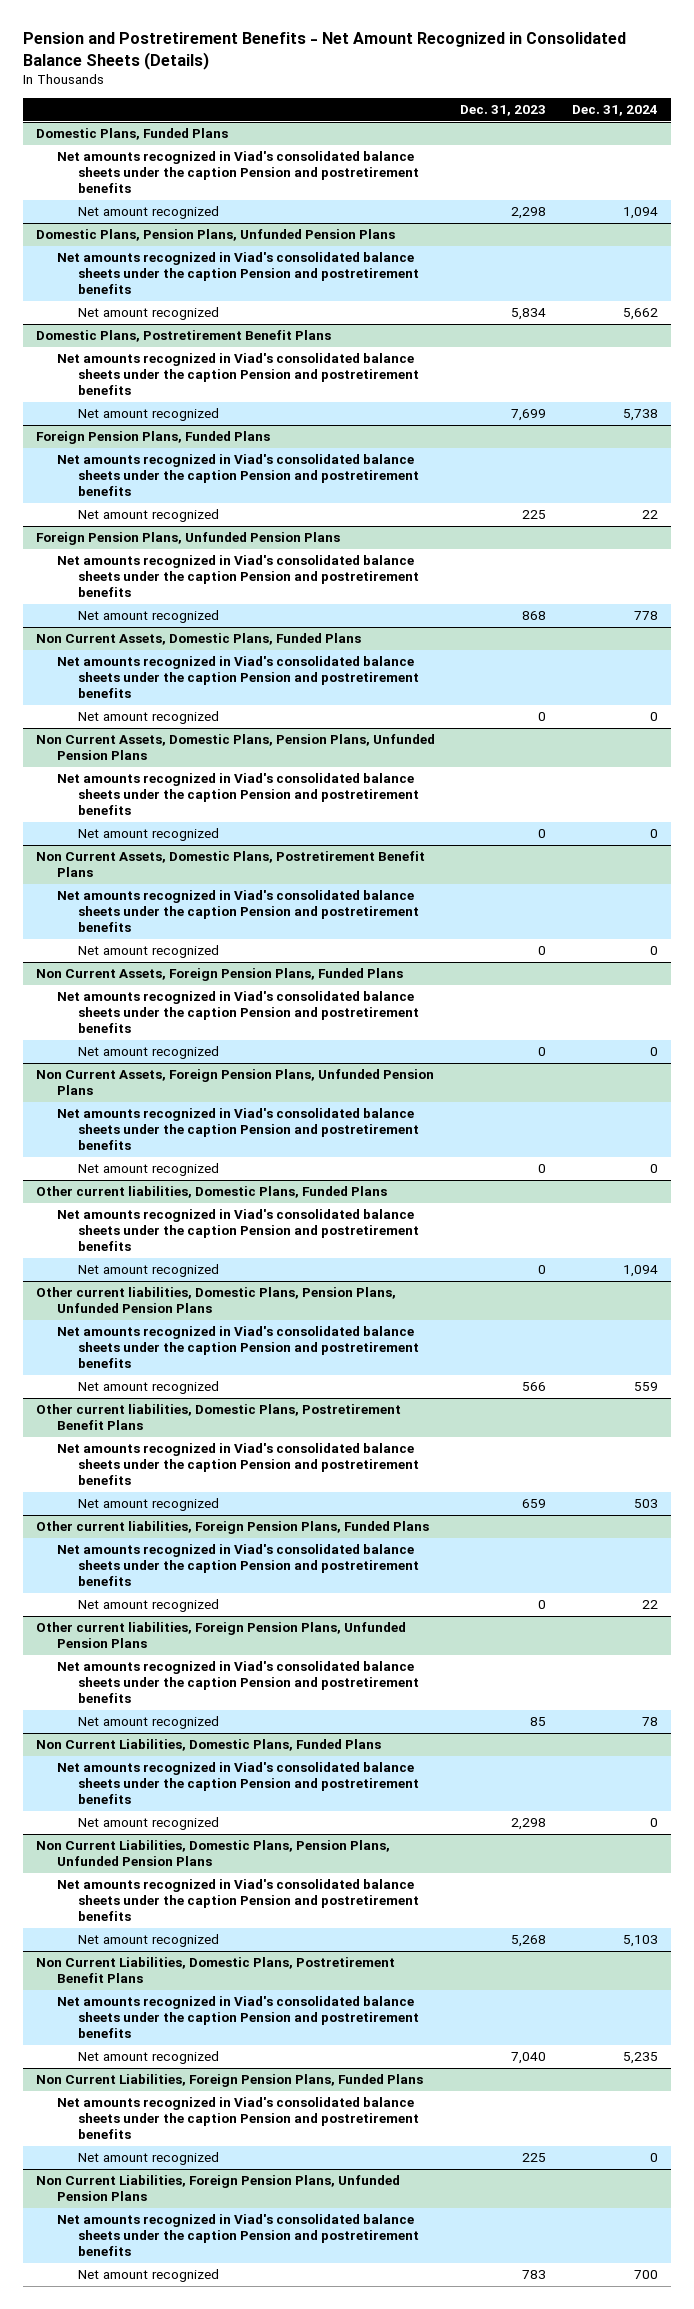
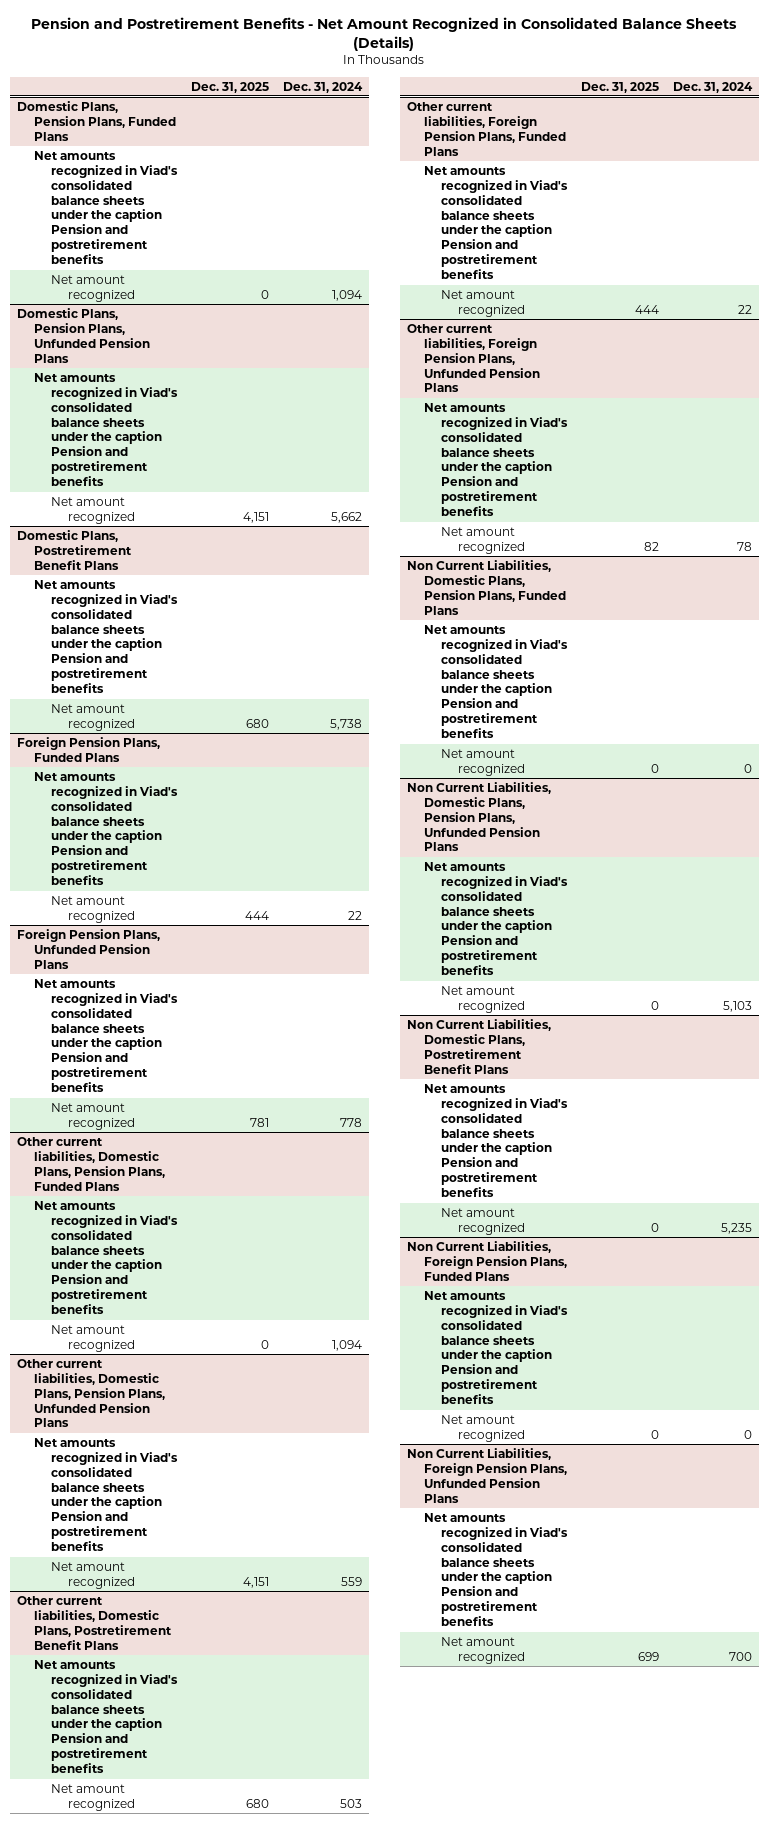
[460,105,547,117] Dec. 31, 2023 -> none
none -> [191,81,270,93] Dec. 31, 2025
[35,128,228,141] Domestic Plans, Funded Plans -> [17,100,177,141] Domestic Plans, Pension Plans, Funded Plans
[35,633,361,646] Non Current Assets, Domestic Plans, Funded Plans -> none
[56,656,420,699] Net amounts recognized in Viad's consolidated balance sheets under the caption Pension and postretirement benefits -> none
[78,711,220,725] Net amount recognized -> none
[35,734,435,761] Non Current Assets, Domestic Plans, Pension Plans, Unfunded Pension Plans -> none
[56,773,420,816] Net amounts recognized in Viad's consolidated balance sheets under the caption Pension and postretirement benefits -> none
[78,828,220,842] Net amount recognized -> none
[35,851,425,878] Non Current Assets, Domestic Plans, Postretirement Benefit Plans -> none
[56,890,420,933] Net amounts recognized in Viad's consolidated balance sheets under the caption Pension and postretirement benefits -> none
[78,945,220,959] Net amount recognized -> none
[35,968,403,982] Non Current Assets, Foreign Pension Plans, Funded Plans -> none
[56,991,420,1034] Net amounts recognized in Viad's consolidated balance sheets under the caption Pension and postretirement benefits -> none
[78,1046,220,1060] Net amount recognized -> none
[35,1069,434,1096] Non Current Assets, Foreign Pension Plans, Unfunded Pension Plans -> none
[56,1108,420,1151] Net amounts recognized in Viad's consolidated balance sheets under the caption Pension and postretirement benefits -> none
[78,1163,220,1177] Net amount recognized -> none
[35,1186,387,1199] Other current liabilities, Domestic Plans, Funded Plans -> [17,1136,166,1191] Other current liabilities, Domestic Plans, Pension Plans, Funded Plans
[35,1739,381,1752] Non Current Liabilities, Domestic Plans, Funded Plans -> [406,559,566,615] Non Current Liabilities, Domestic Plans, Pension Plans, Funded Plans

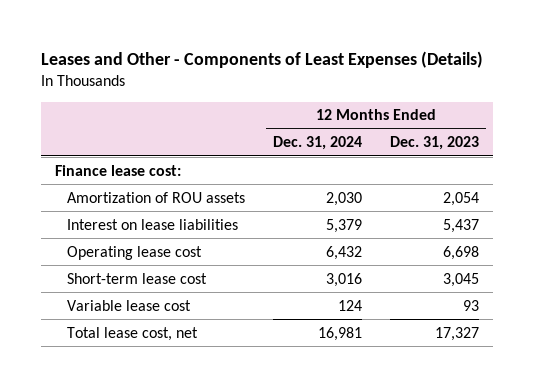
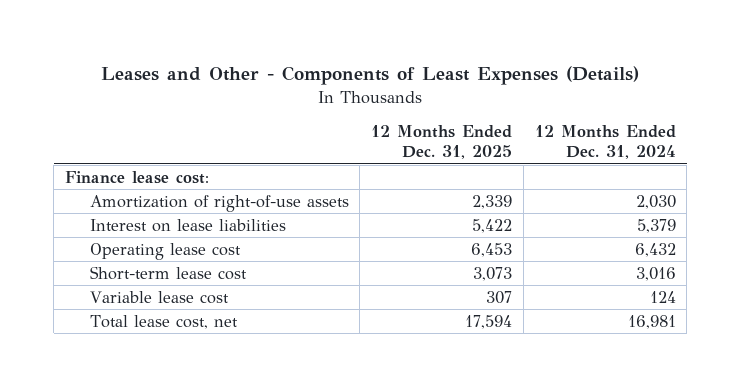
[390,136,480,151] Dec. 31, 2023 -> none
none -> [371,125,513,160] 12 Months Ended Dec. 31, 2025
[67,191,246,203] Amortization of ROU assets -> [89,194,349,212] Amortization of right-of-use assets

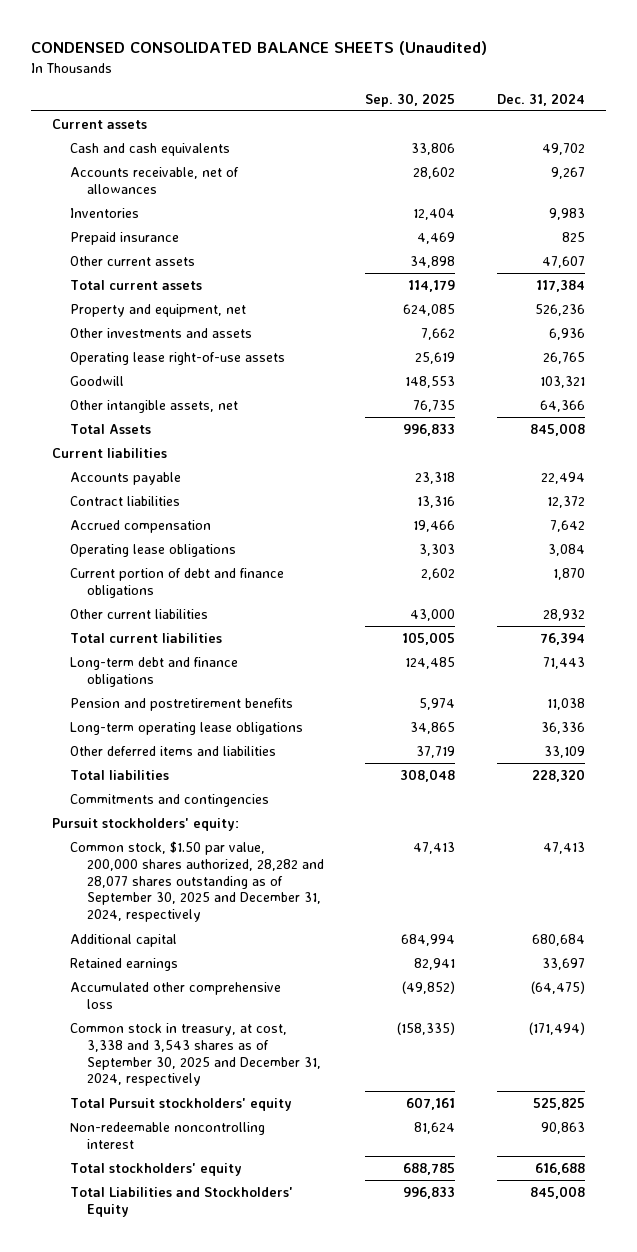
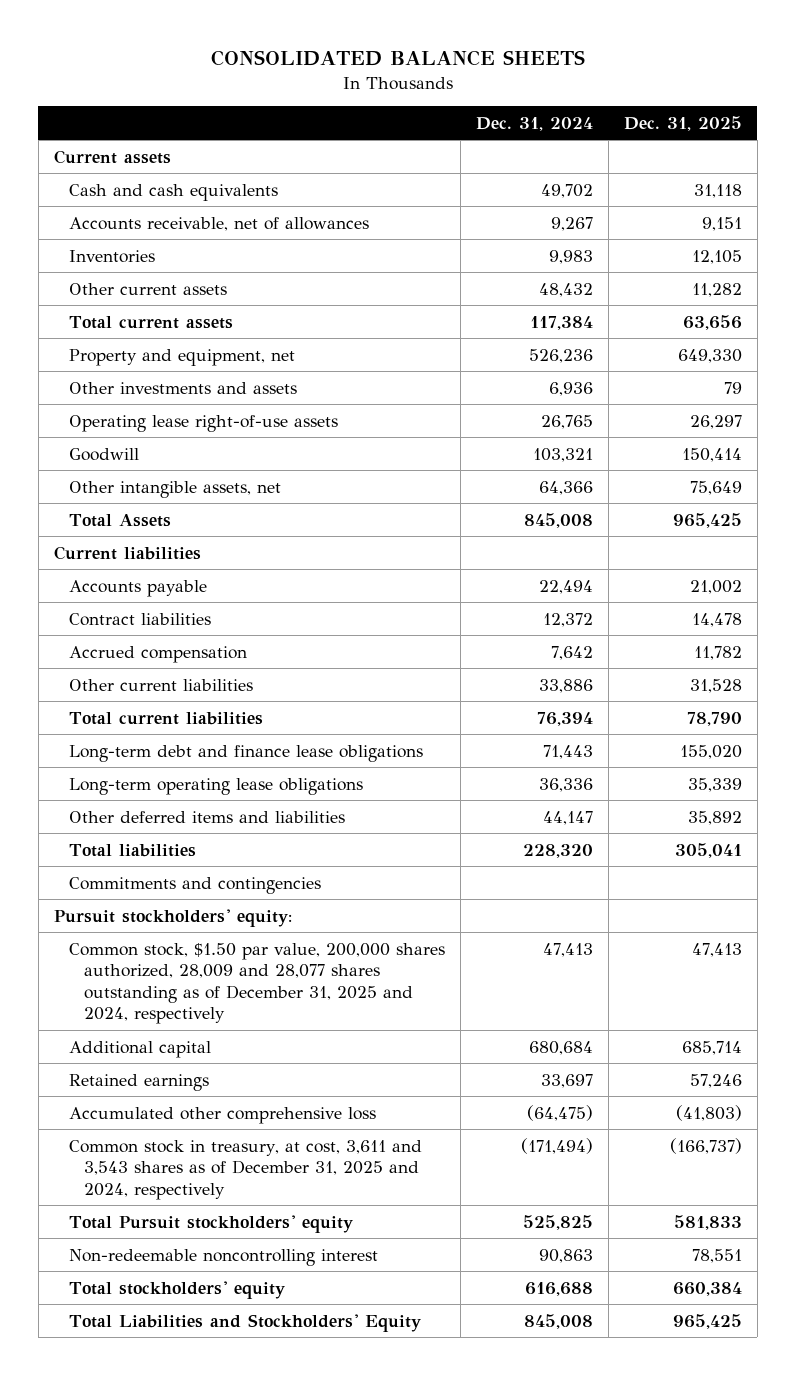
[31,41,488,56] CONDENSED CONSOLIDATED BALANCE SHEETS (Unaudited) -> [210,50,585,67] CONSOLIDATED BALANCE SHEETS
[365,92,456,107] Sep. 30, 2025 -> none
none -> [623,115,742,131] Dec. 31, 2025
[69,231,179,245] Prepaid insurance -> none
[541,255,585,268] 47,607 -> [538,282,593,297] 48,432
[69,543,236,557] Operating lease obligations -> none
[69,567,284,598] Current portion of debt and finance obligations -> none
[542,608,585,621] 28,932 -> [538,678,593,693] 33,886
[69,697,293,711] Pension and postretirement benefits -> none
[69,656,238,687] Long-term debt and finance obligations -> [68,744,423,762] Long-term debt and finance lease obligations
[543,745,585,758] 33,109 -> [542,810,593,825] 44,147
[69,840,325,923] Common stock, $1.50 par value, 200,000 shares authorized, 28,282 and 28,077 shares outstanding as of September 30, 2025 and December 31, 2024, respectively -> [68,942,445,1025] Common stock, $1.50 par value, 200,000 shares authorized, 28,009 and 28,077 shares outstanding as of December 31, 2025 and 2024, respectively
[69,1022,322,1087] Common stock in treasury, at cost, 3,338 and 3,543 shares as of September 30, 2025 and December 31, 2024, respectively -> [68,1139,422,1200] Common stock in treasury, at cost, 3,611 and 3,543 shares as of December 31, 2025 and 2024, respectively

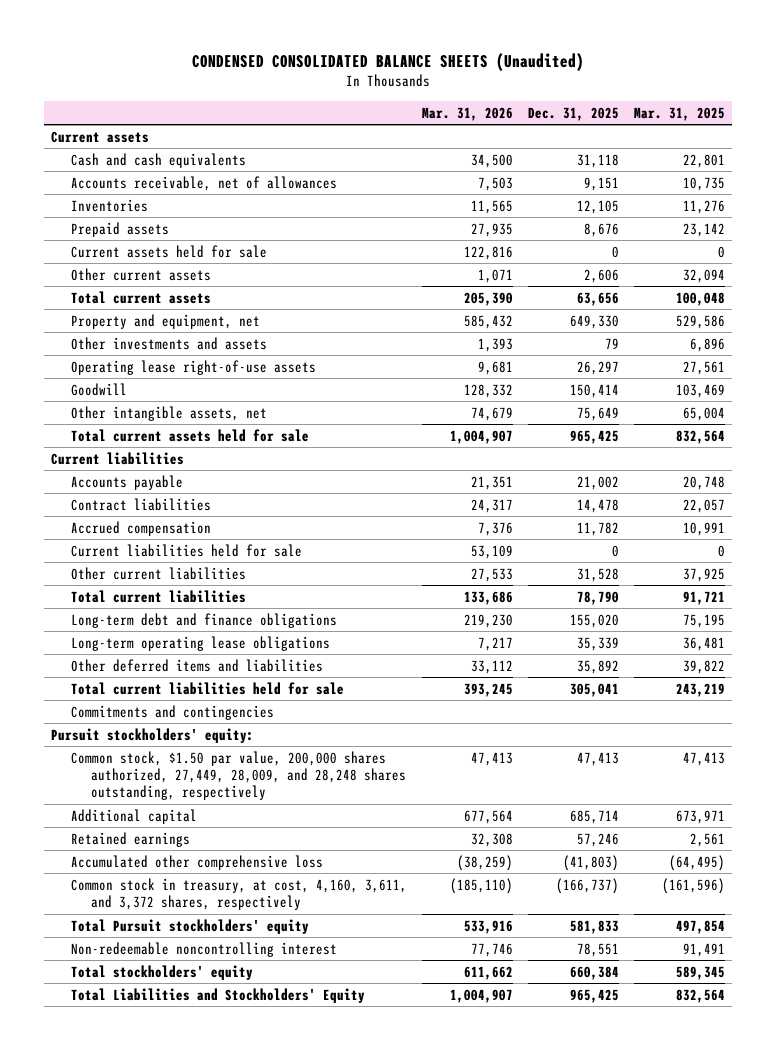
[210,50,585,67] CONSOLIDATED BALANCE SHEETS -> [192,52,585,71] CONDENSED CONSOLIDATED BALANCE SHEETS (Unaudited)
[475,116,593,131] Dec. 31, 2024 -> none
none -> [421,106,513,121] Mar. 31, 2026
none -> [633,106,725,121] Mar. 31, 2025
none -> [71,221,170,237] Prepaid assets
none -> [71,244,268,258] Current assets held for sale
[691,282,742,297] 11,282 -> [583,268,619,283] 2,606
[68,513,171,527] Total Assets -> [71,428,310,442] Total current assets held for sale
none -> [71,543,303,557] Current liabilities held for sale
[68,744,423,762] Long-term debt and finance lease obligations -> [71,612,338,628] Long-term debt and finance obligations
[68,843,196,857] Total liabilities -> [71,681,345,695] Total current liabilities held for sale
[68,942,445,1025] Common stock, $1.50 par value, 200,000 shares authorized, 28,009 and 28,077 shares outstanding as of December 31, 2025 and 2024, respectively -> [71,750,406,801] Common stock, $1.50 par value, 200,000 shares authorized, 27,449, 28,009, and 28,248 shares outstanding, respectively
[68,1139,422,1200] Common stock in treasury, at cost, 3,611 and 3,543 shares as of December 31, 2025 and 2024, respectively -> [71,877,408,911] Common stock in treasury, at cost, 4,160, 3,611, and 3,372 shares, respectively

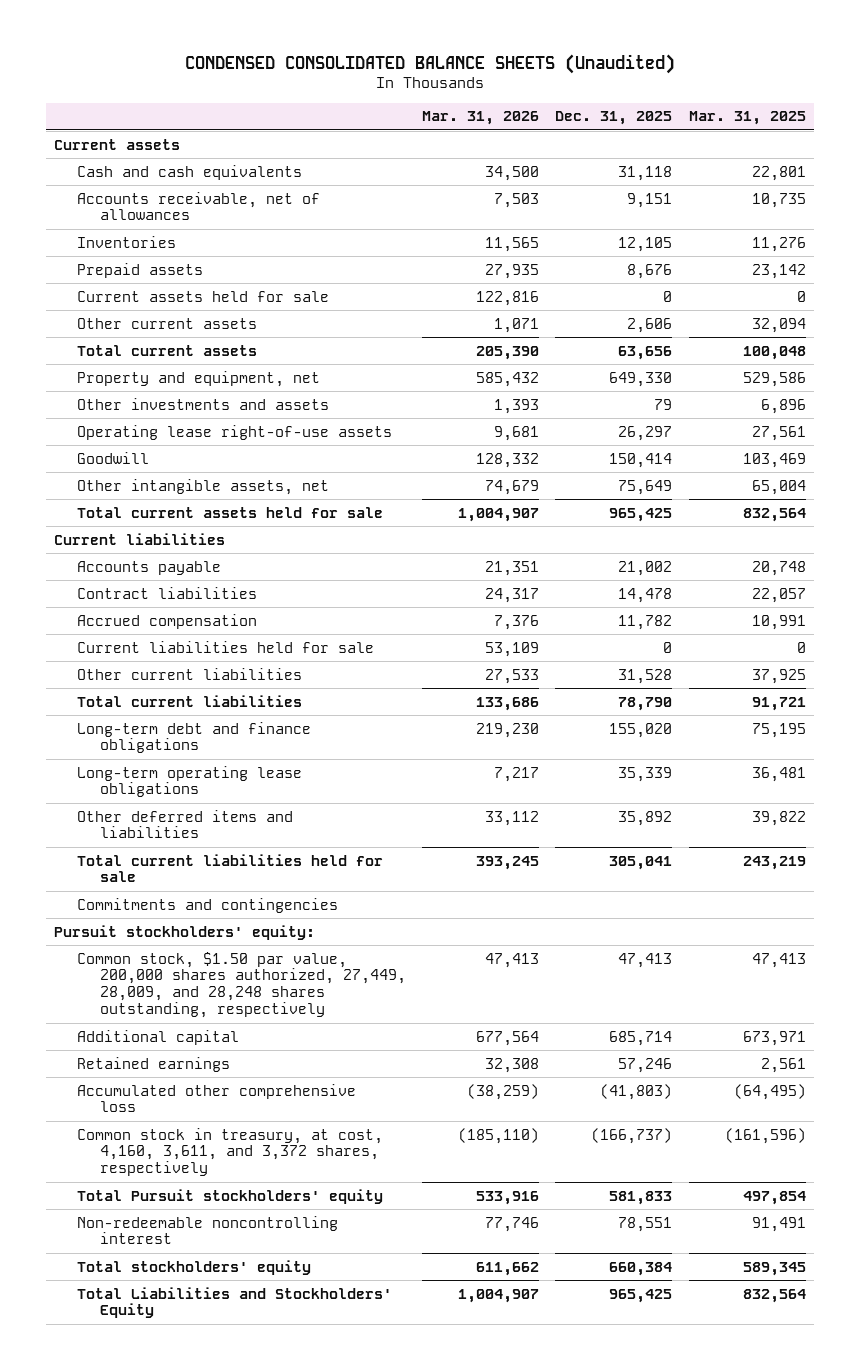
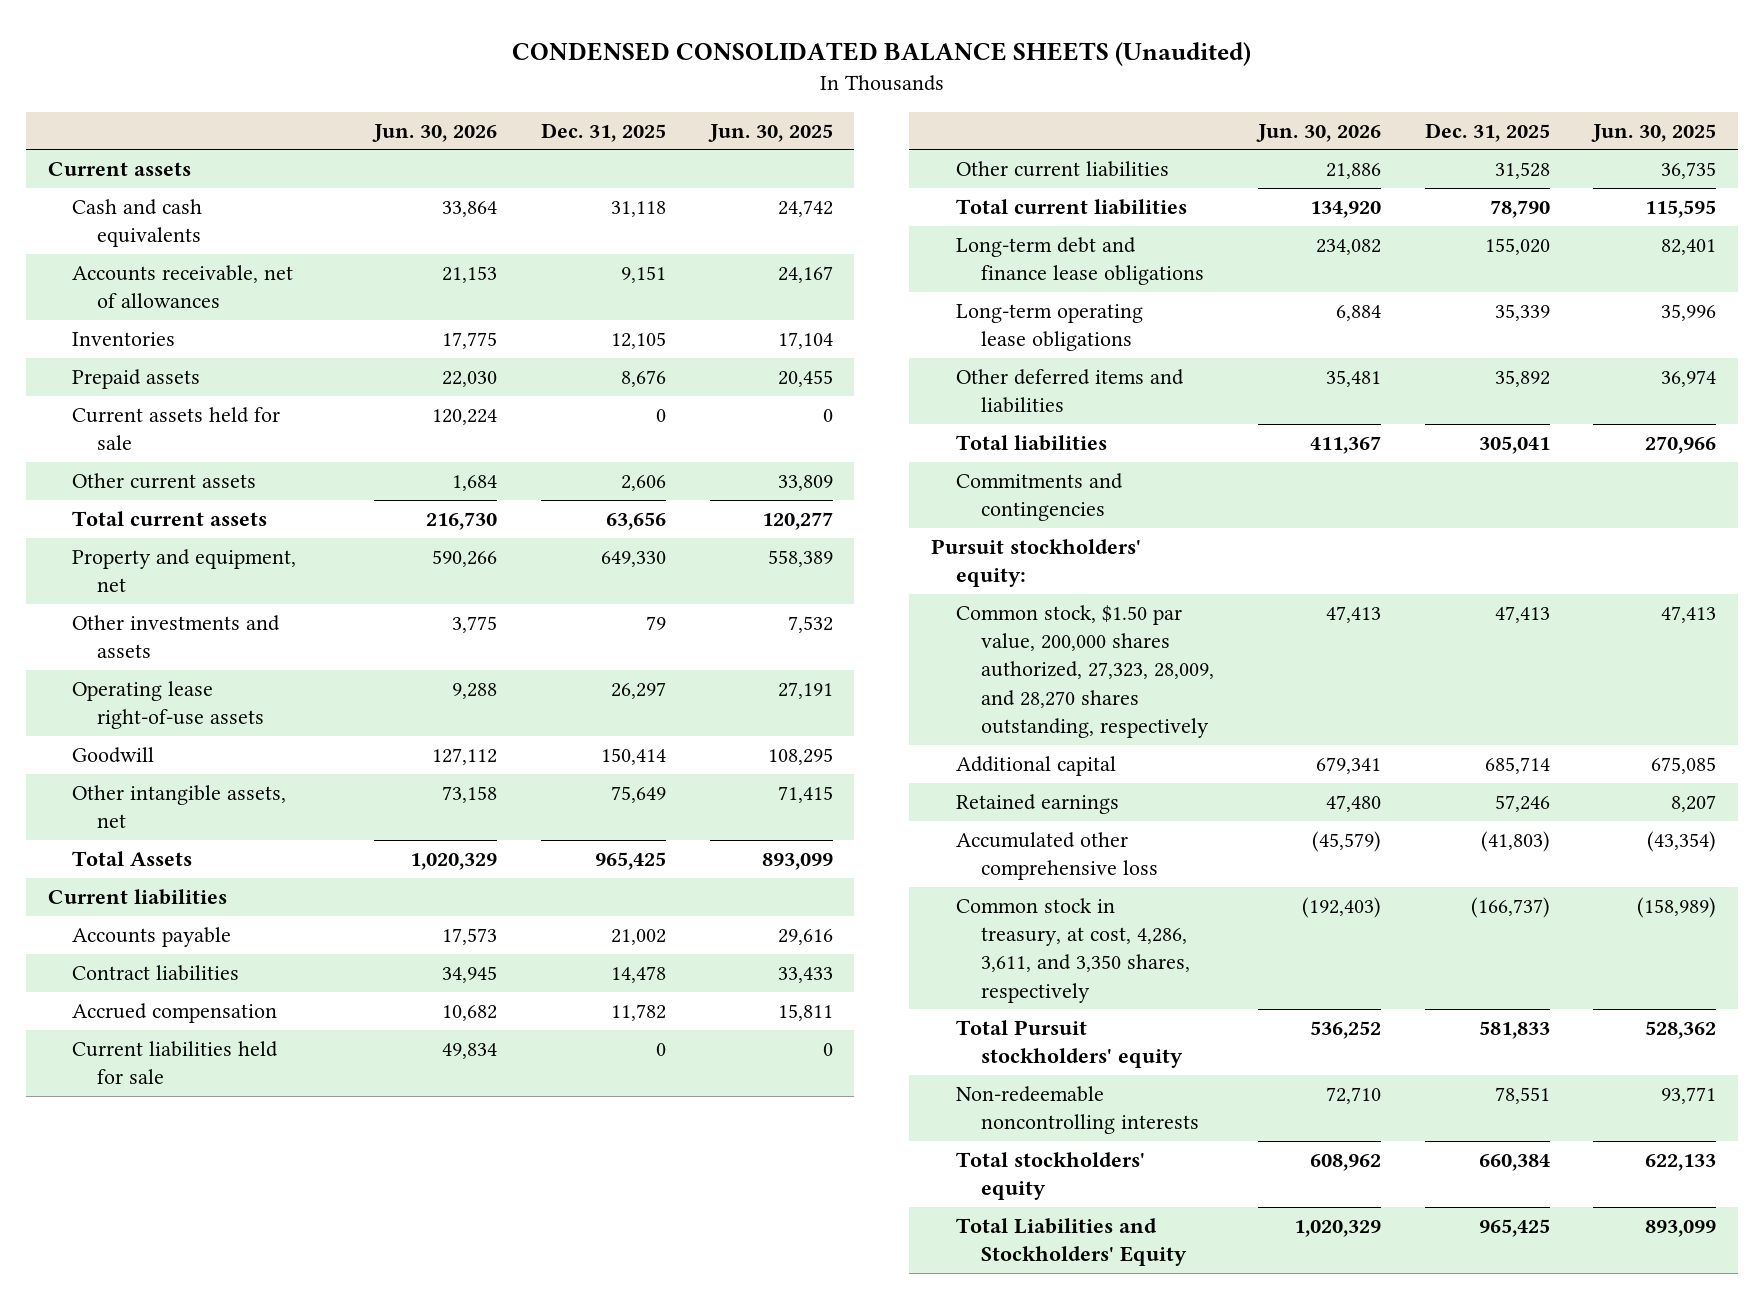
[422,111,540,126] Mar. 31, 2026 -> none
[688,111,806,126] Mar. 31, 2025 -> none
none -> [371,123,497,142] Jun. 30, 2026
none -> [707,123,833,142] Jun. 30, 2025
[77,506,384,518] Total current assets held for sale -> [72,851,193,867] Total Assets
[77,721,312,754] Long-term debt and finance obligations -> [956,237,1204,286] Long-term debt and finance lease obligations
[77,853,384,883] Total current liabilities held for sale -> [956,435,1108,452] Total liabilities
[77,951,406,1019] Common stock, $1.50 par value, 200,000 shares authorized, 27,449, 28,009, and 28,248 shares outstanding, respectively -> [956,605,1214,738] Common stock, $1.50 par value, 200,000 shares authorized, 27,323, 28,009, and 28,270 shares outstanding, respectively
[77,1127,384,1177] Common stock in treasury, at cost, 4,160, 3,611, and 3,372 shares, respectively -> [956,898,1190,1003] Common stock in treasury, at cost, 4,286, 3,611, and 3,350 shares, respectively
[77,1215,339,1245] Non-redeemable noncontrolling interest -> [956,1086,1199,1135] Non-redeemable noncontrolling interests

